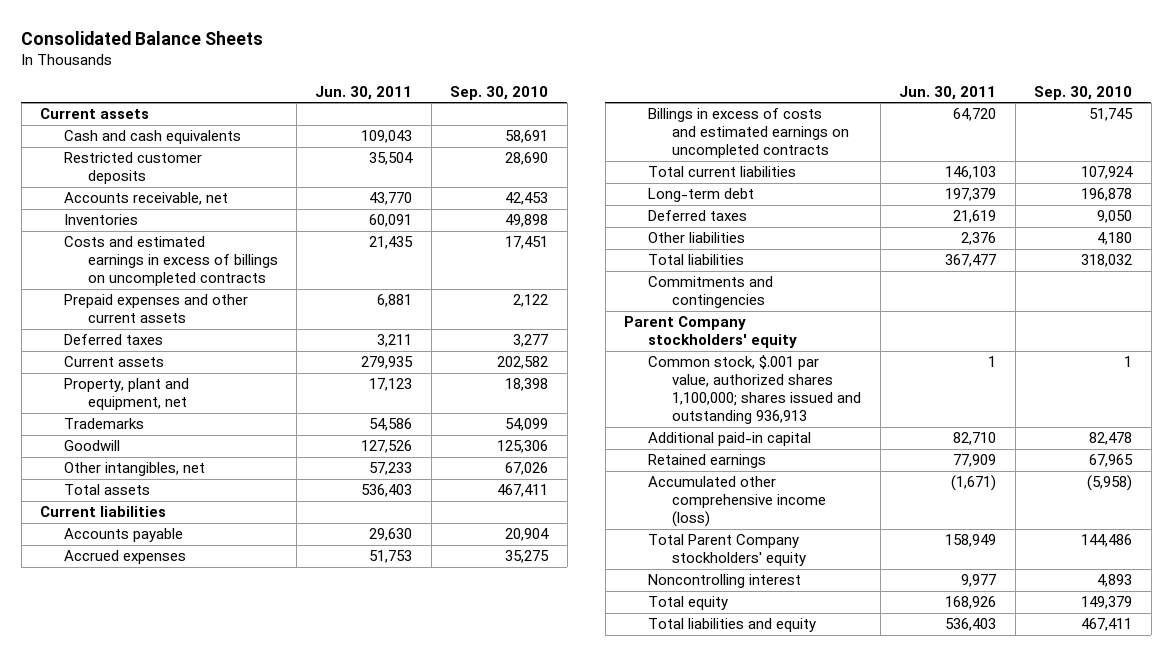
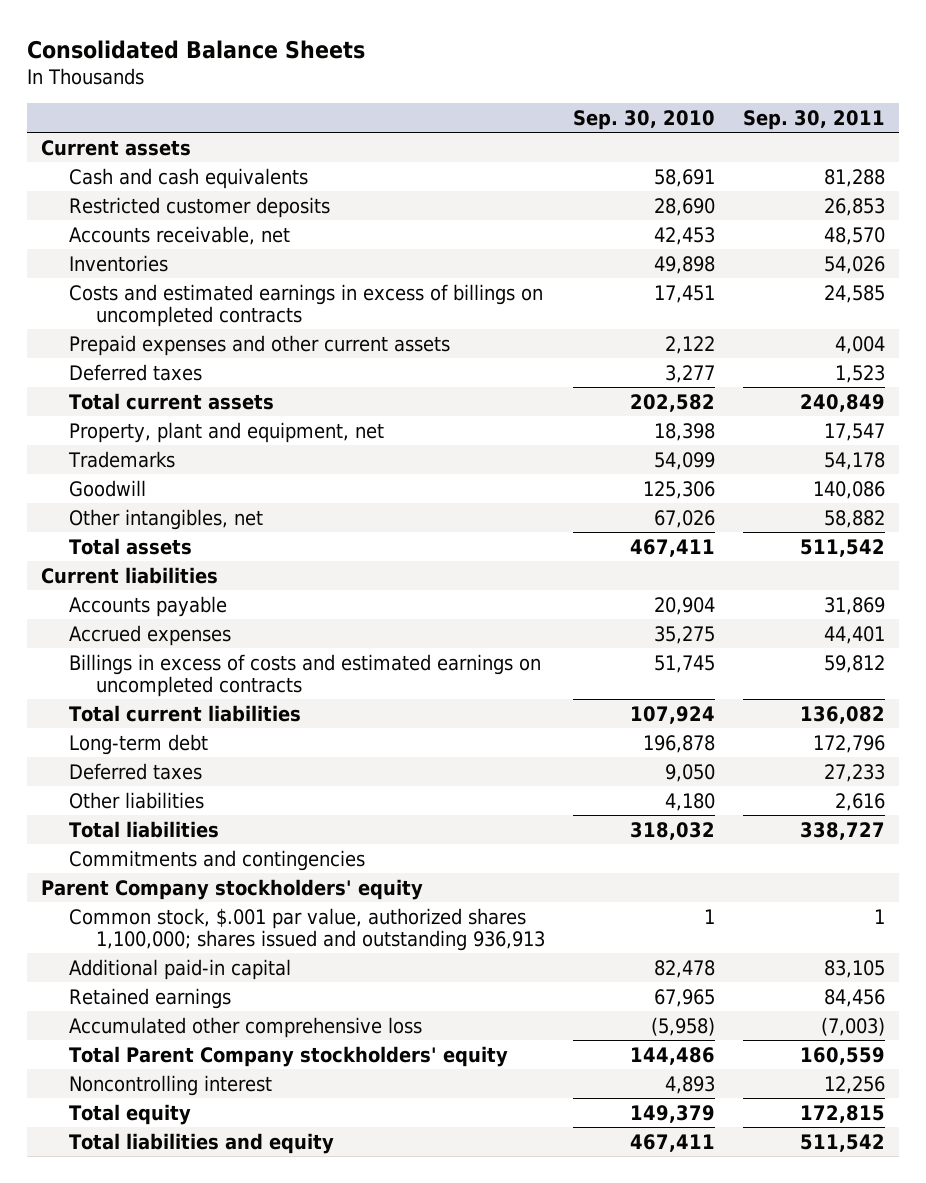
[315,85,413,100] Jun. 30, 2011 -> none
none -> [742,110,885,131] Sep. 30, 2011
[63,356,164,368] Current assets -> [68,392,274,410] Total current assets
[647,476,826,528] Accumulated other comprehensive income (loss) -> [68,1016,422,1038] Accumulated other comprehensive loss

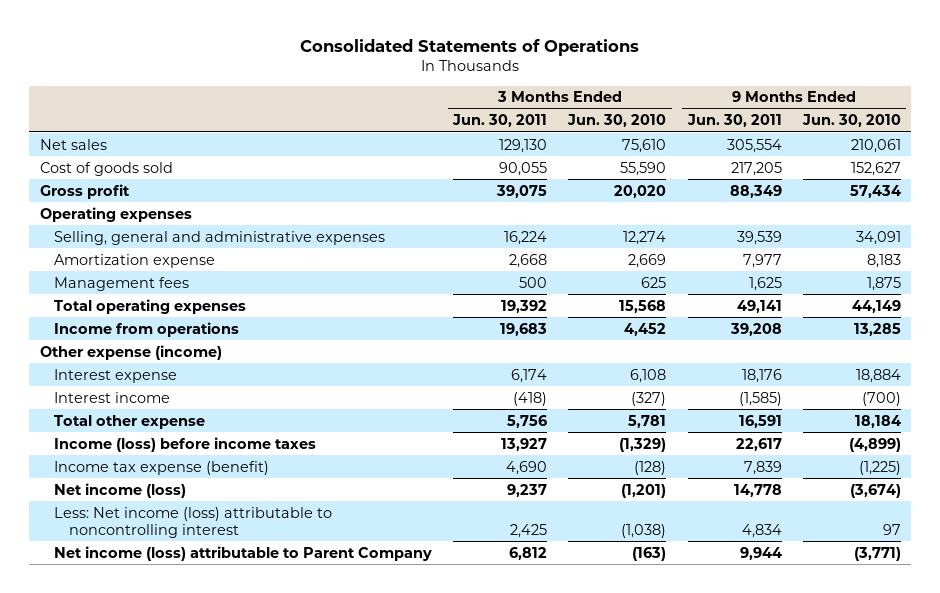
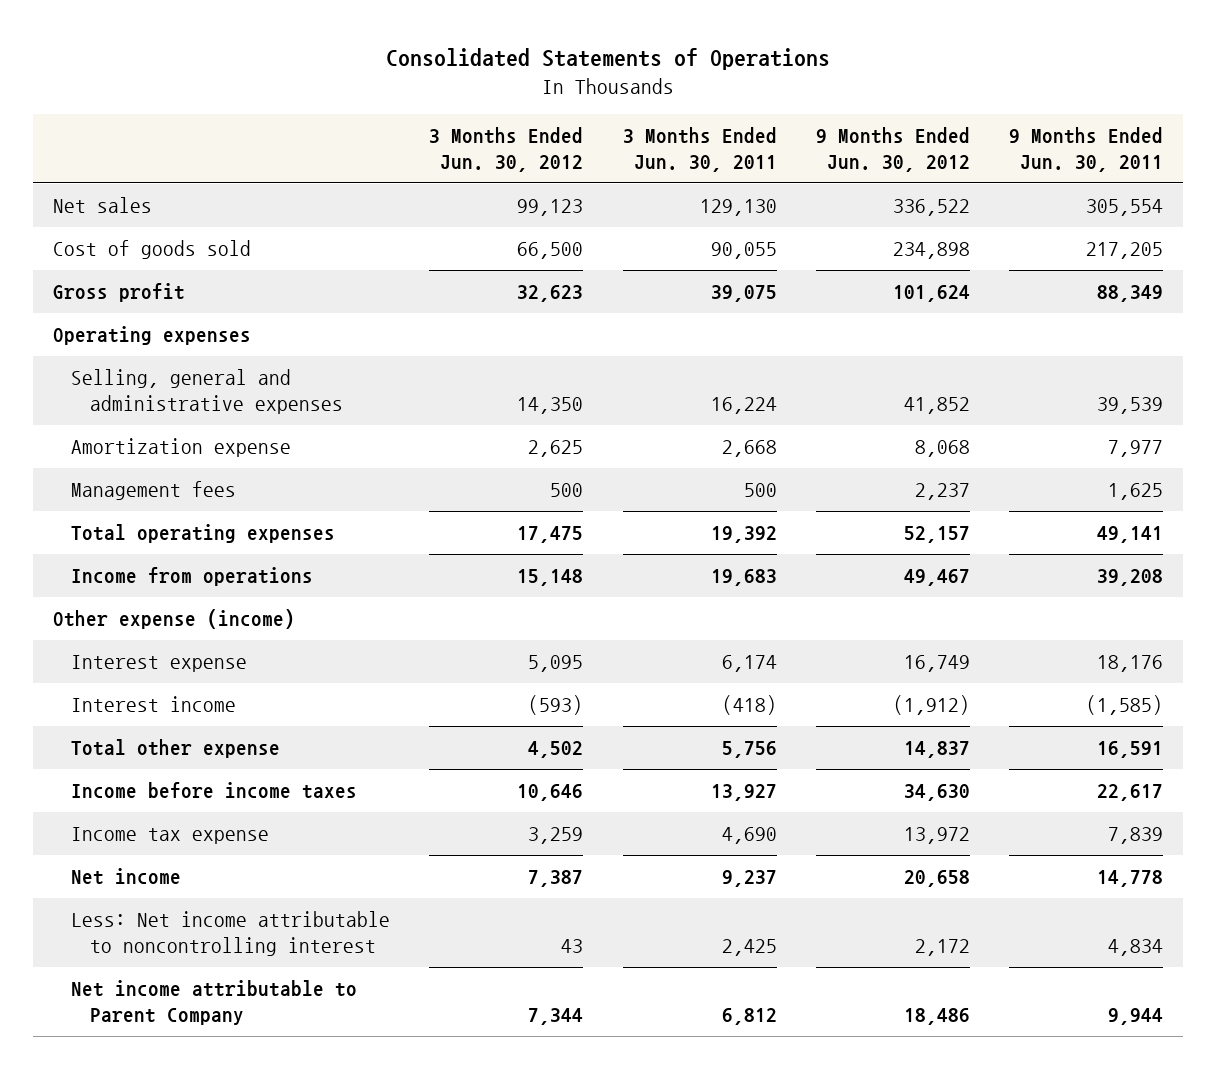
[567,114,667,128] Jun. 30, 2010 -> none
[801,114,901,128] Jun. 30, 2010 -> none
none -> [429,126,584,173] 3 Months Ended Jun. 30, 2012
none -> [815,126,970,173] 9 Months Ended Jun. 30, 2012
[54,436,317,452] Income (loss) before income taxes -> [71,782,358,800] Income before income taxes
[54,460,270,475] Income tax expense (benefit) -> [71,827,270,845] Income tax expense
[54,482,187,498] Net income (loss) -> [71,868,182,886] Net income
[54,506,333,538] Less: Net income (loss) attributable to noncontrolling interest -> [71,911,391,957] Less: Net income attributable to noncontrolling interest
[54,545,433,561] Net income (loss) attributable to Parent Company -> [71,980,358,1026] Net income attributable to Parent Company

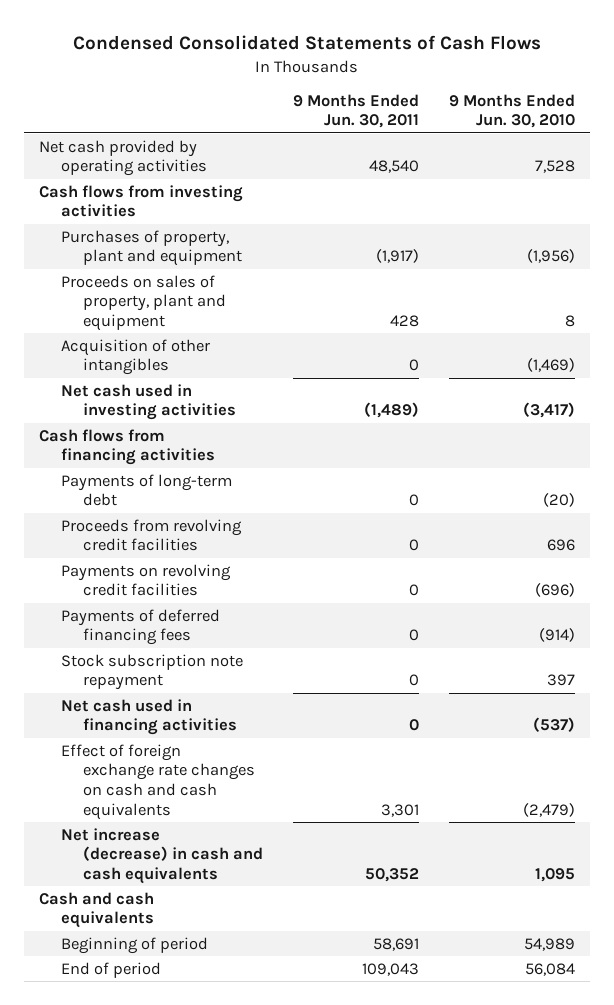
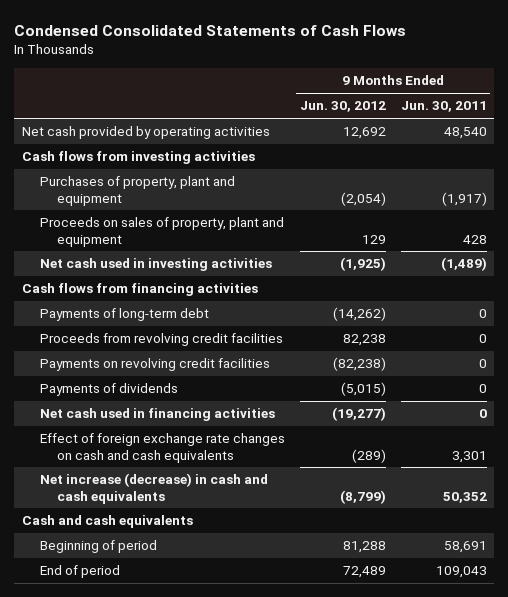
[449,93,576,129] 9 Months Ended Jun. 30, 2010 -> none
none -> [299,101,386,113] Jun. 30, 2012
[60,338,210,376] Acquisition of other intangibles -> none
[60,608,220,646] Payments of deferred financing fees -> none
[60,653,243,691] Stock subscription note repayment -> none
none -> [39,383,178,397] Payments of dividends

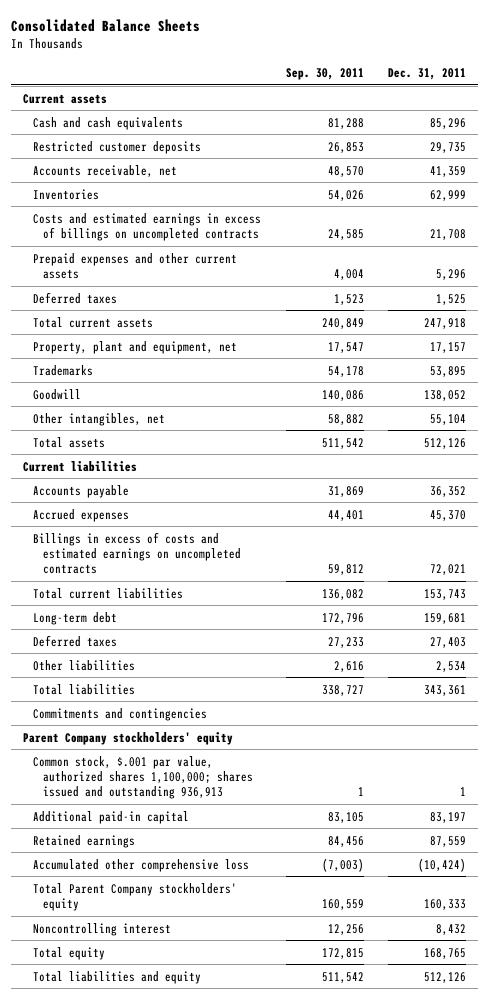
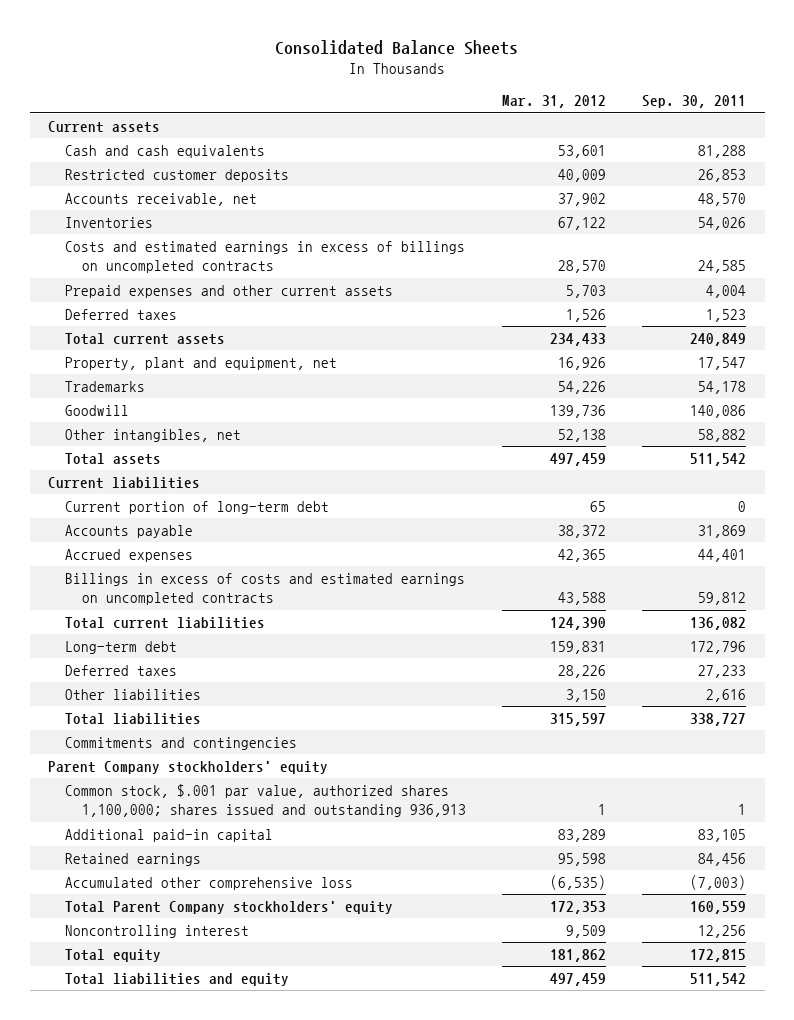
[388,68,467,81] Dec. 31, 2011 -> none
none -> [502,95,607,109] Mar. 31, 2012
none -> [64,501,329,515] Current portion of long-term debt

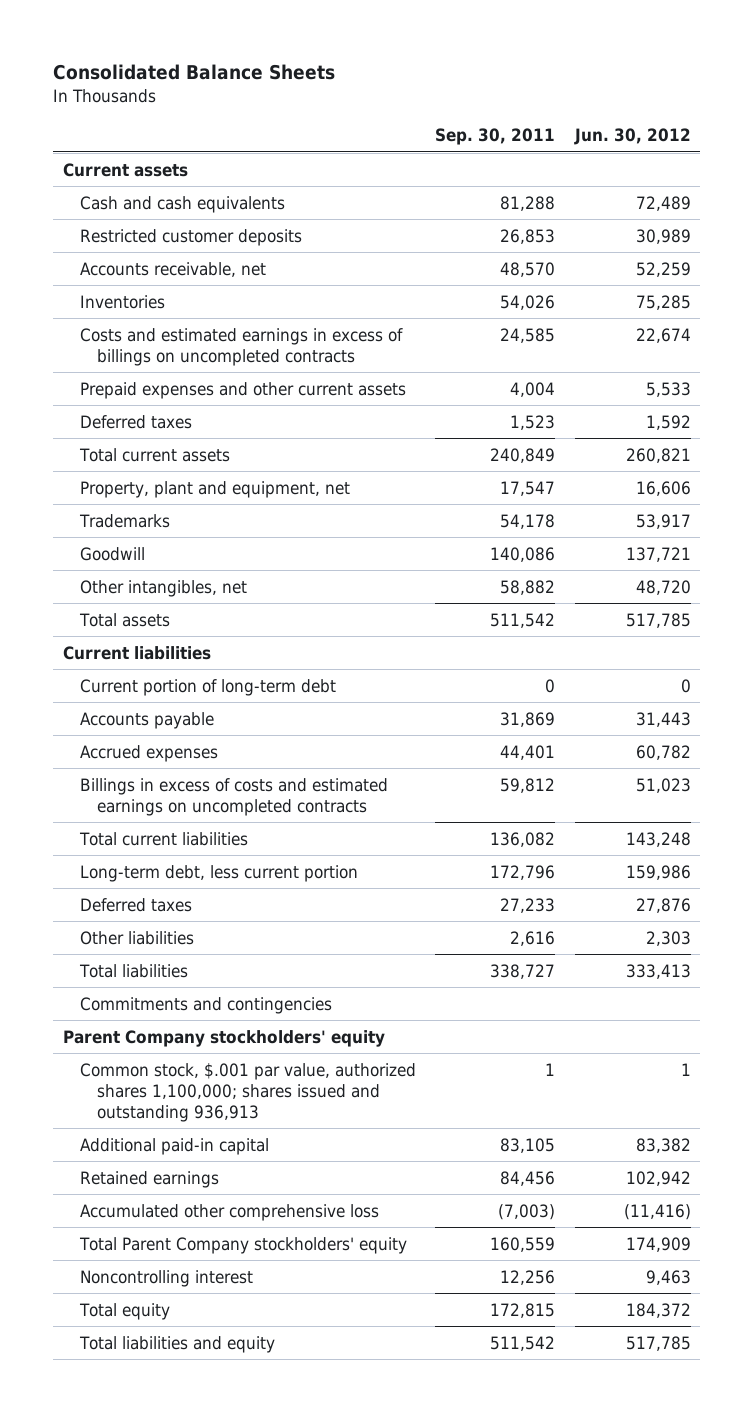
[502,95,607,109] Mar. 31, 2012 -> none
none -> [573,128,691,146] Jun. 30, 2012
[64,641,177,655] Long-term debt -> [79,864,358,882] Long-term debt, less current portion

